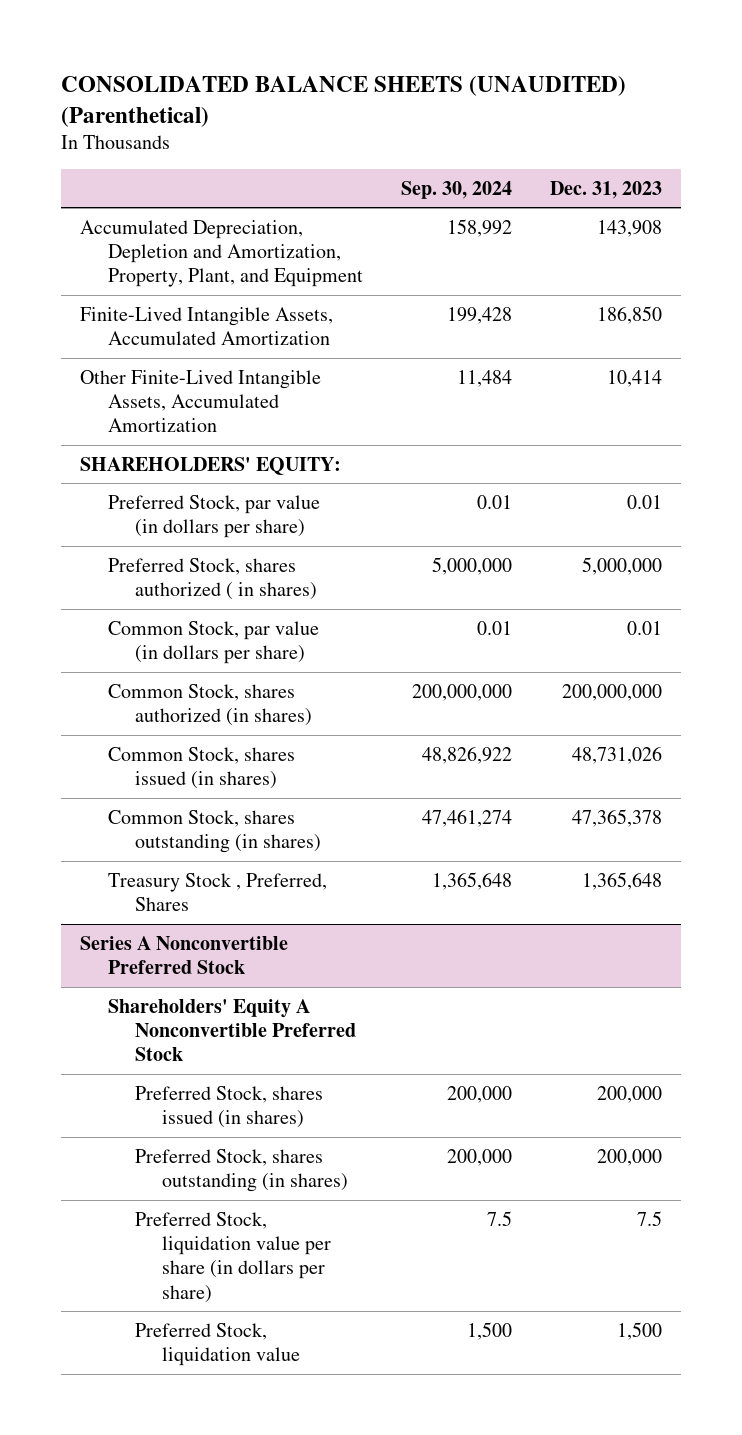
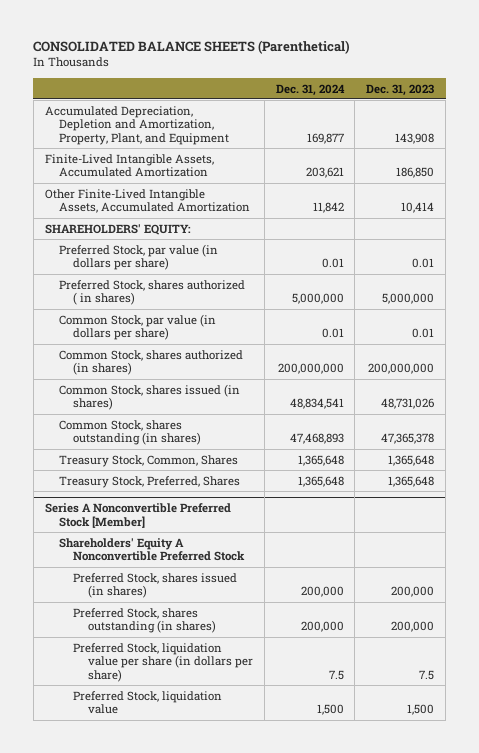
[61,75,627,127] CONSOLIDATED BALANCE SHEETS (UNAUDITED) (Parenthetical) -> [33,40,351,55] CONSOLIDATED BALANCE SHEETS (Parenthetical)
[400,180,512,199] Sep. 30, 2024 -> none
none -> [275,83,345,96] Dec. 31, 2024
none -> [59,454,239,467] Treasury Stock, Common, Shares
[107,872,327,911] Treasury Stock , Preferred, Shares -> [59,475,241,488] Treasury Stock, Preferred, Shares
[80,935,289,974] Series A Nonconvertible Preferred Stock -> [44,503,231,528] Series A Nonconvertible Preferred Stock [Member]

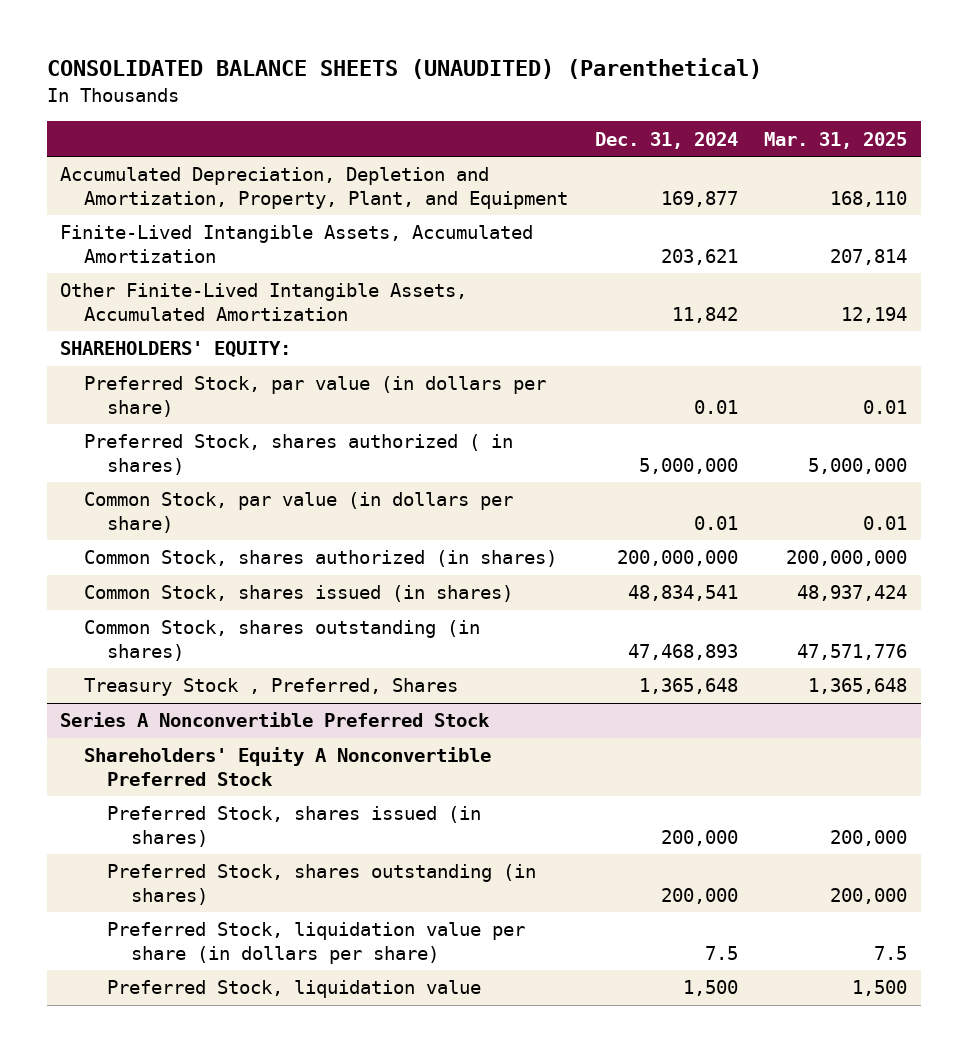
[33,40,351,55] CONSOLIDATED BALANCE SHEETS (Parenthetical) -> [46,58,762,80] CONSOLIDATED BALANCE SHEETS (UNAUDITED) (Parenthetical)
[366,83,435,96] Dec. 31, 2023 -> none
none -> [764,131,908,149] Mar. 31, 2025
[59,454,239,467] Treasury Stock, Common, Shares -> none
[59,475,241,488] Treasury Stock, Preferred, Shares -> [83,678,458,697] Treasury Stock , Preferred, Shares
[44,503,231,528] Series A Nonconvertible Preferred Stock [Member] -> [59,712,490,728] Series A Nonconvertible Preferred Stock

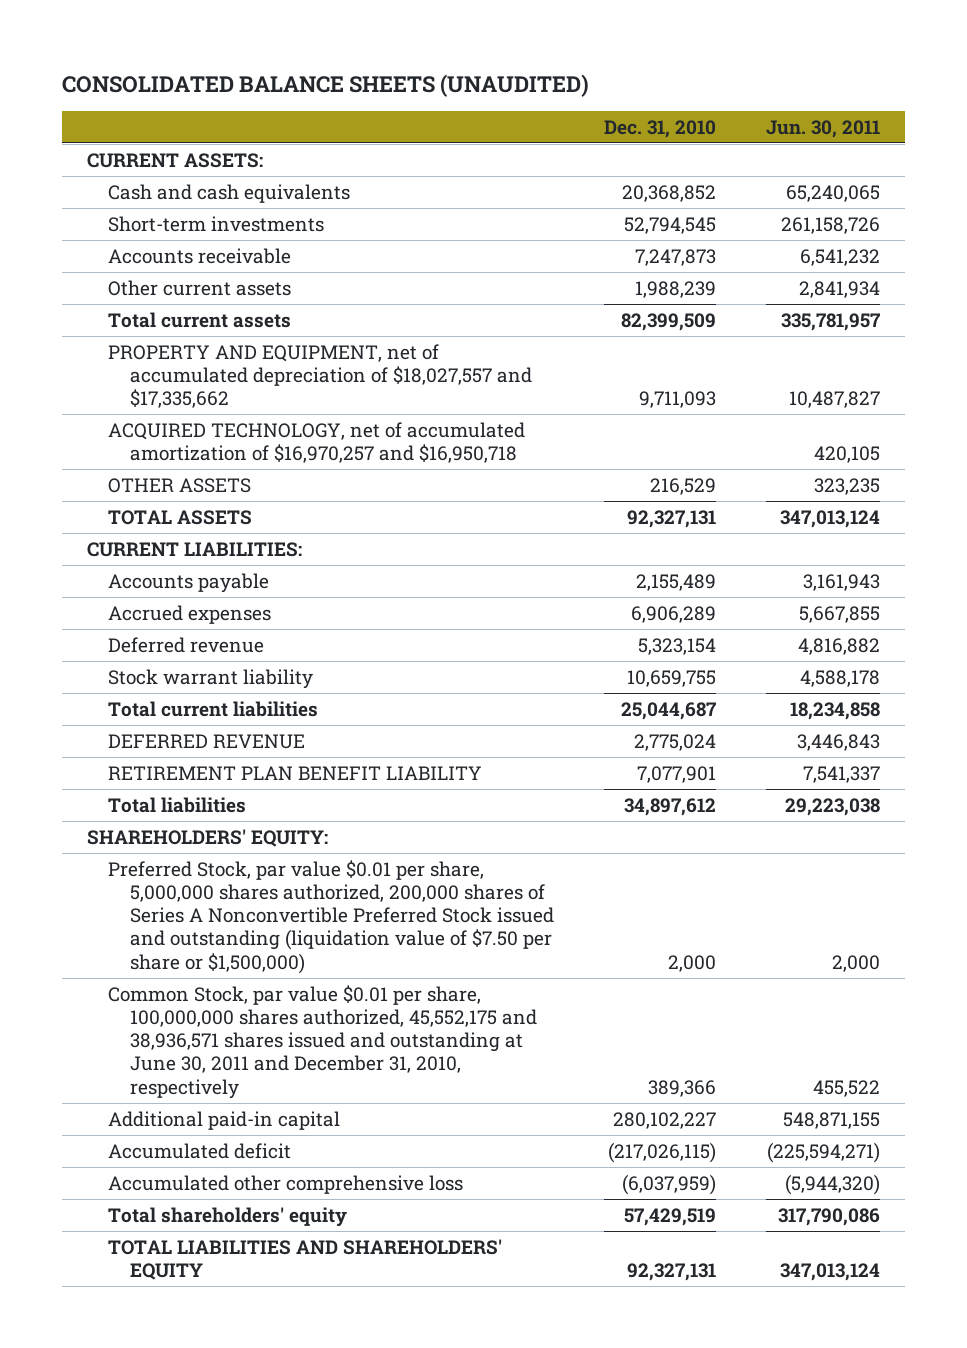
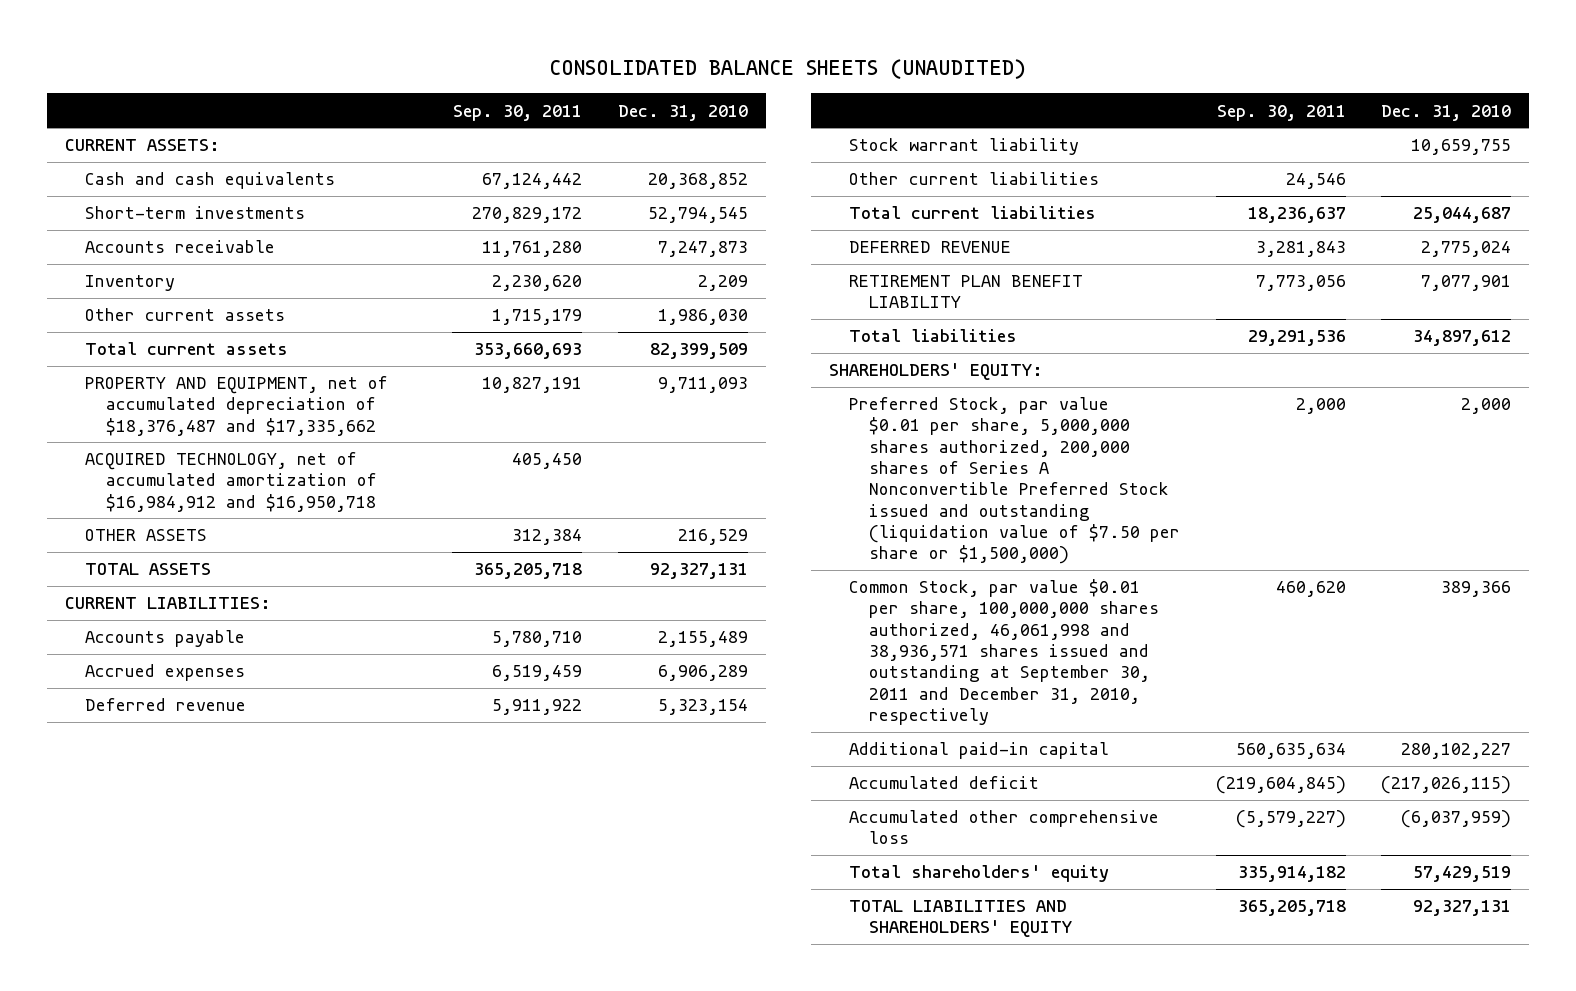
[766,119,881,138] Jun. 30, 2011 -> none
none -> [453,104,583,121] Sep. 30, 2011
none -> [85,275,176,292] Inventory
[634,280,716,298] 1,988,239 -> [657,309,748,326] 1,986,030
[108,343,532,409] PROPERTY AND EQUIPMENT, net of accumulated depreciation of $18,027,557 and $17,335,662 -> [85,376,389,436] PROPERTY AND EQUIPMENT, net of accumulated depreciation of $18,376,487 and $17,335,662
[108,421,526,464] ACQUIRED TECHNOLOGY, net of accumulated amortization of $16,970,257 and $16,950,718 -> [85,452,377,512] ACQUIRED TECHNOLOGY, net of accumulated amortization of $16,984,912 and $16,950,718
none -> [848,172,1099,186] Other current liabilities
[108,984,537,1099] Common Stock, par value $0.01 per share, 100,000,000 shares authorized, 45,552,175 and 38,936,571 shares issued and outstanding at June 30, 2011 and December 31, 2010, respectively -> [848,579,1160,725] Common Stock, par value $0.01 per share, 100,000,000 shares authorized, 46,061,998 and 38,936,571 shares issued and outstanding at September 30, 2011 and December 31, 2010, respectively

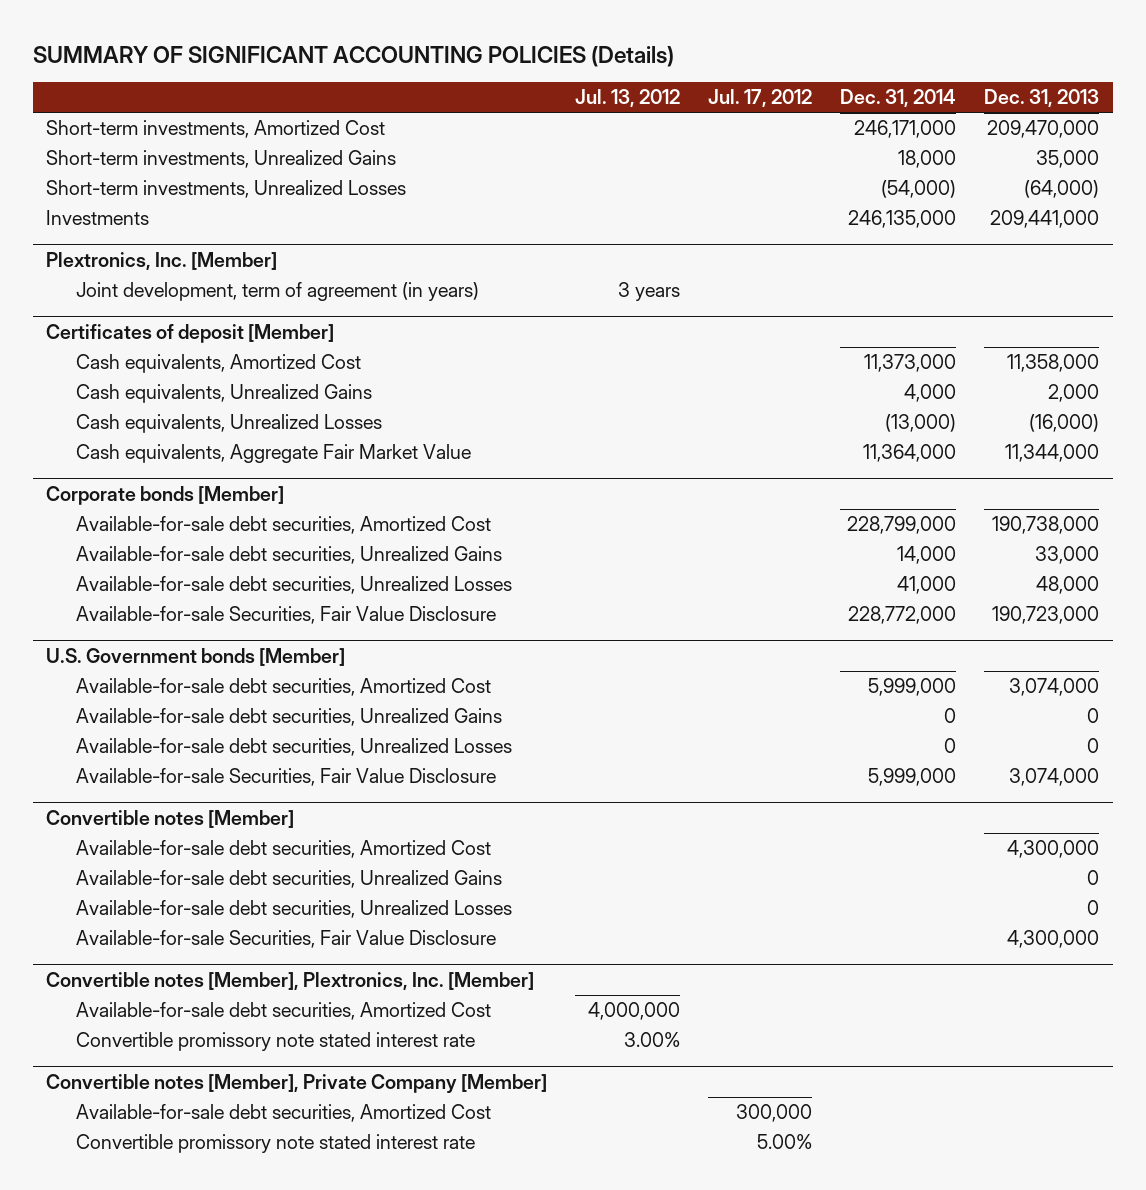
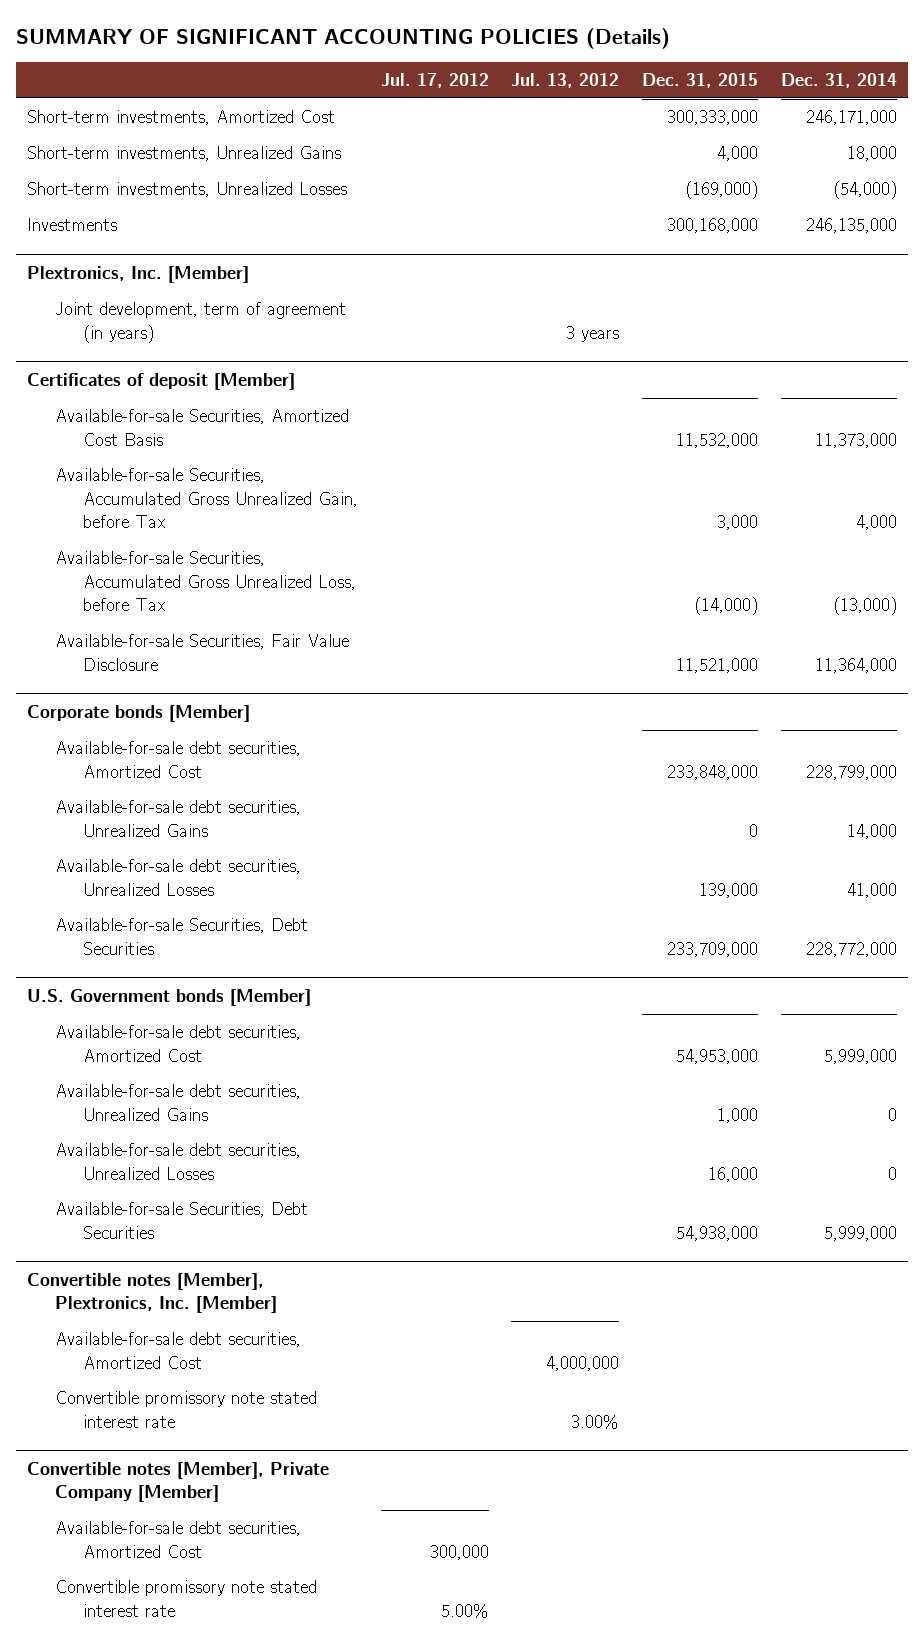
[984,89,1100,108] Dec. 31, 2013 -> none
none -> [641,72,758,88] Dec. 31, 2015
[75,384,372,404] Cash equivalents, Unrealized Gains -> none
[75,414,382,434] Cash equivalents, Unrealized Losses -> none
[75,354,361,374] Cash equivalents, Amortized Cost -> [55,409,350,446] Available-for-sale Securities, Amortized Cost Basis
none -> [55,468,358,528] Available-for-sale Securities, Accumulated Gross Unrealized Gain, before Tax
none -> [55,551,356,611] Available-for-sale Securities, Accumulated Gross Unrealized Loss, before Tax
[75,444,471,464] Cash equivalents, Aggregate Fair Market Value -> [55,634,350,671] Available-for-sale Securities, Fair Value Disclosure
[75,606,496,625] Available-for-sale Securities, Fair Value Disclosure -> [55,918,309,955] Available-for-sale Securities, Debt Securities
[46,809,295,828] Convertible notes [Member] -> none
[75,840,491,859] Available-for-sale debt securities, Amortized Cost -> none
[75,870,502,889] Available-for-sale debt securities, Unrealized Gains -> none
[75,900,512,919] Available-for-sale debt securities, Unrealized Losses -> none
[75,930,496,949] Available-for-sale Securities, Fair Value Disclosure -> none
[75,768,496,787] Available-for-sale Securities, Fair Value Disclosure -> [55,1202,309,1239] Available-for-sale Securities, Debt Securities

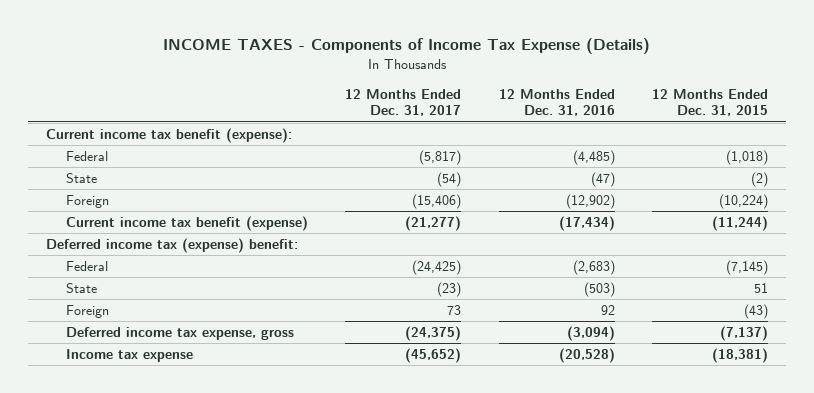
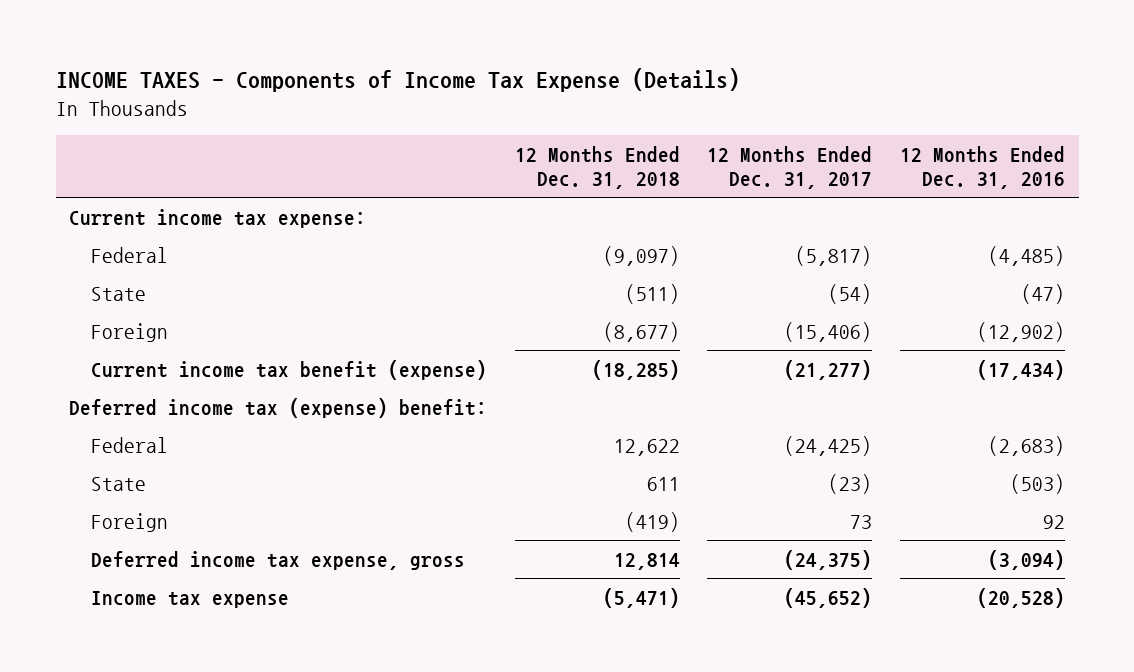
[651,88,768,117] 12 Months Ended Dec. 31, 2015 -> none
none -> [514,145,680,189] 12 Months Ended Dec. 31, 2018
[46,127,293,143] Current income tax benefit (expense): -> [69,208,367,228] Current income tax expense:

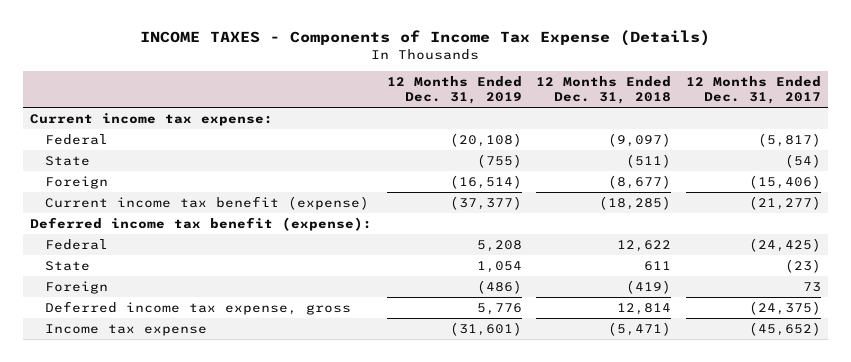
[899,145,1065,189] 12 Months Ended Dec. 31, 2016 -> none
none -> [386,76,522,104] 12 Months Ended Dec. 31, 2019
[69,397,488,418] Deferred income tax (expense) benefit: -> [30,216,373,231] Deferred income tax benefit (expense):

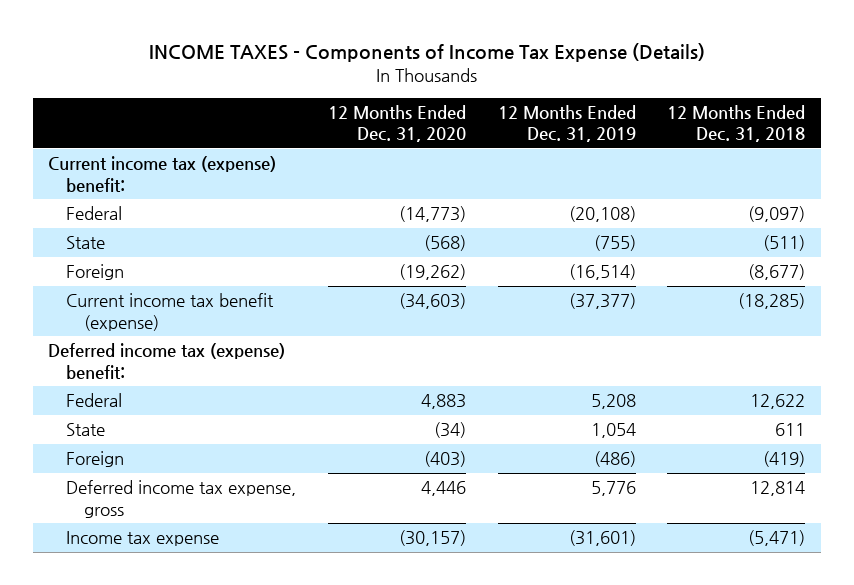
[685,76,821,104] 12 Months Ended Dec. 31, 2017 -> none
none -> [327,104,466,143] 12 Months Ended Dec. 31, 2020
[30,112,274,126] Current income tax expense: -> [48,156,277,192] Current income tax (expense) benefit:
[30,216,373,231] Deferred income tax benefit (expense): -> [48,343,286,379] Deferred income tax (expense) benefit:

